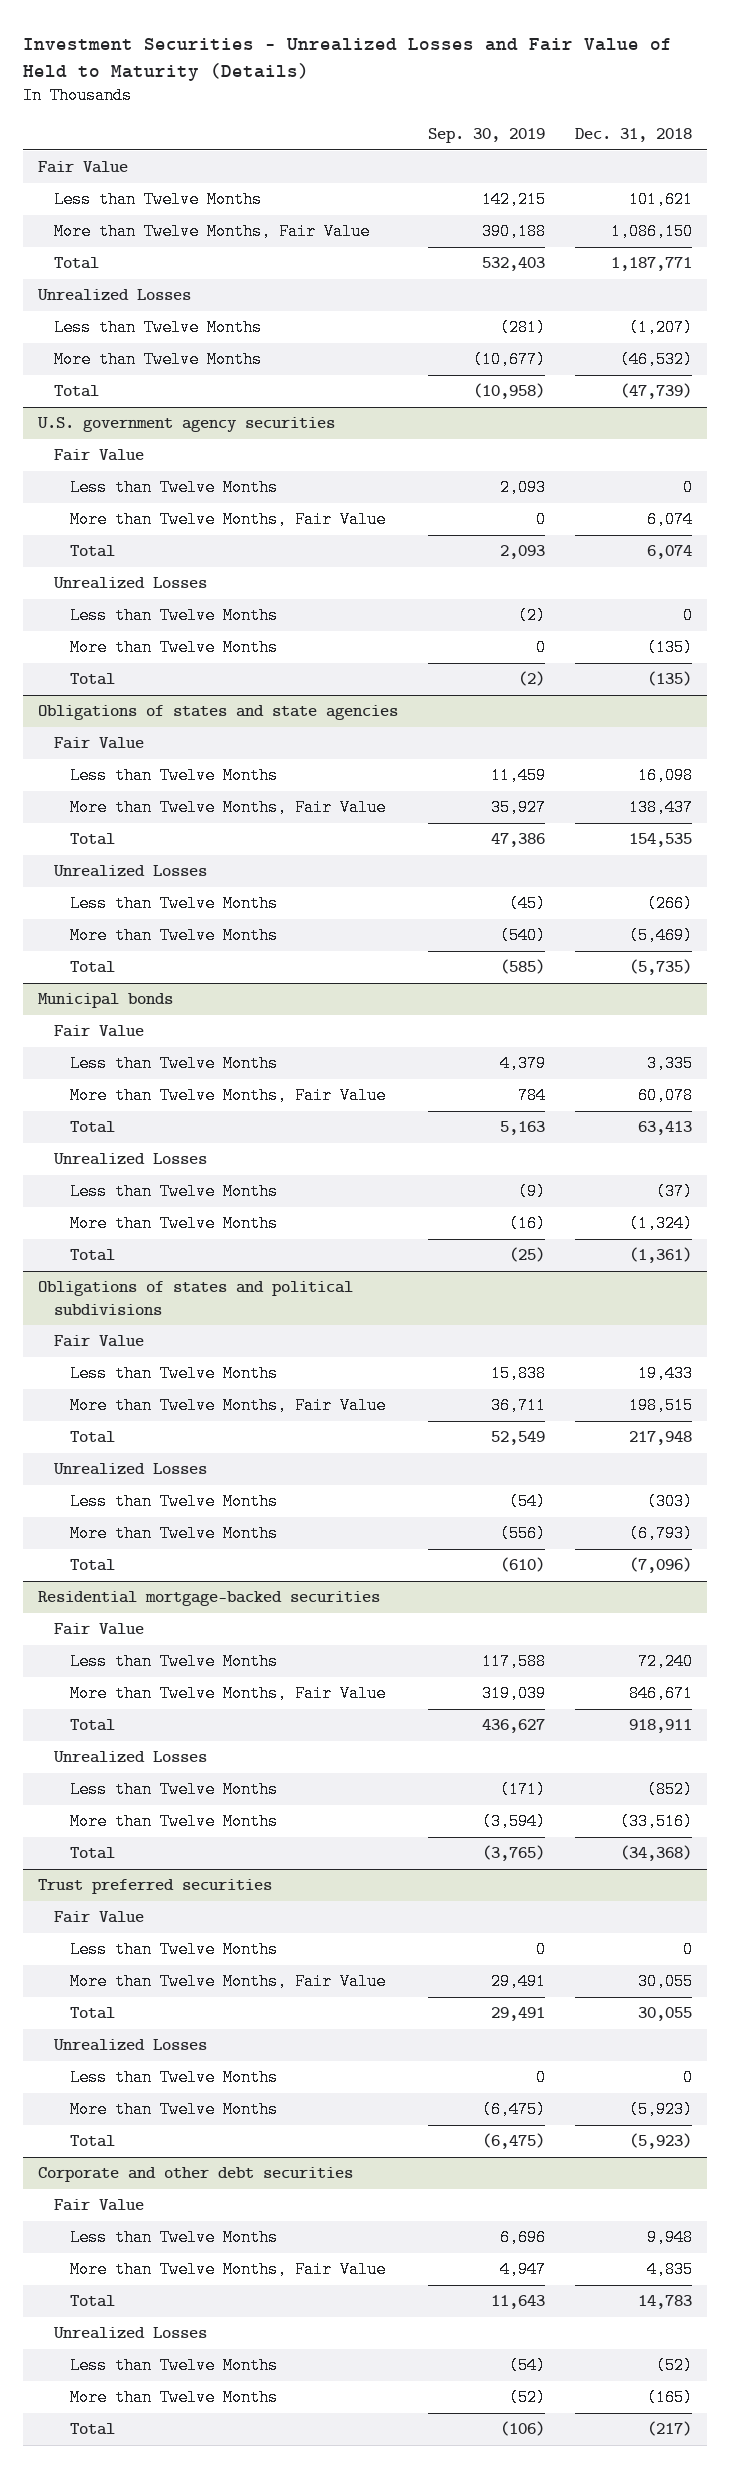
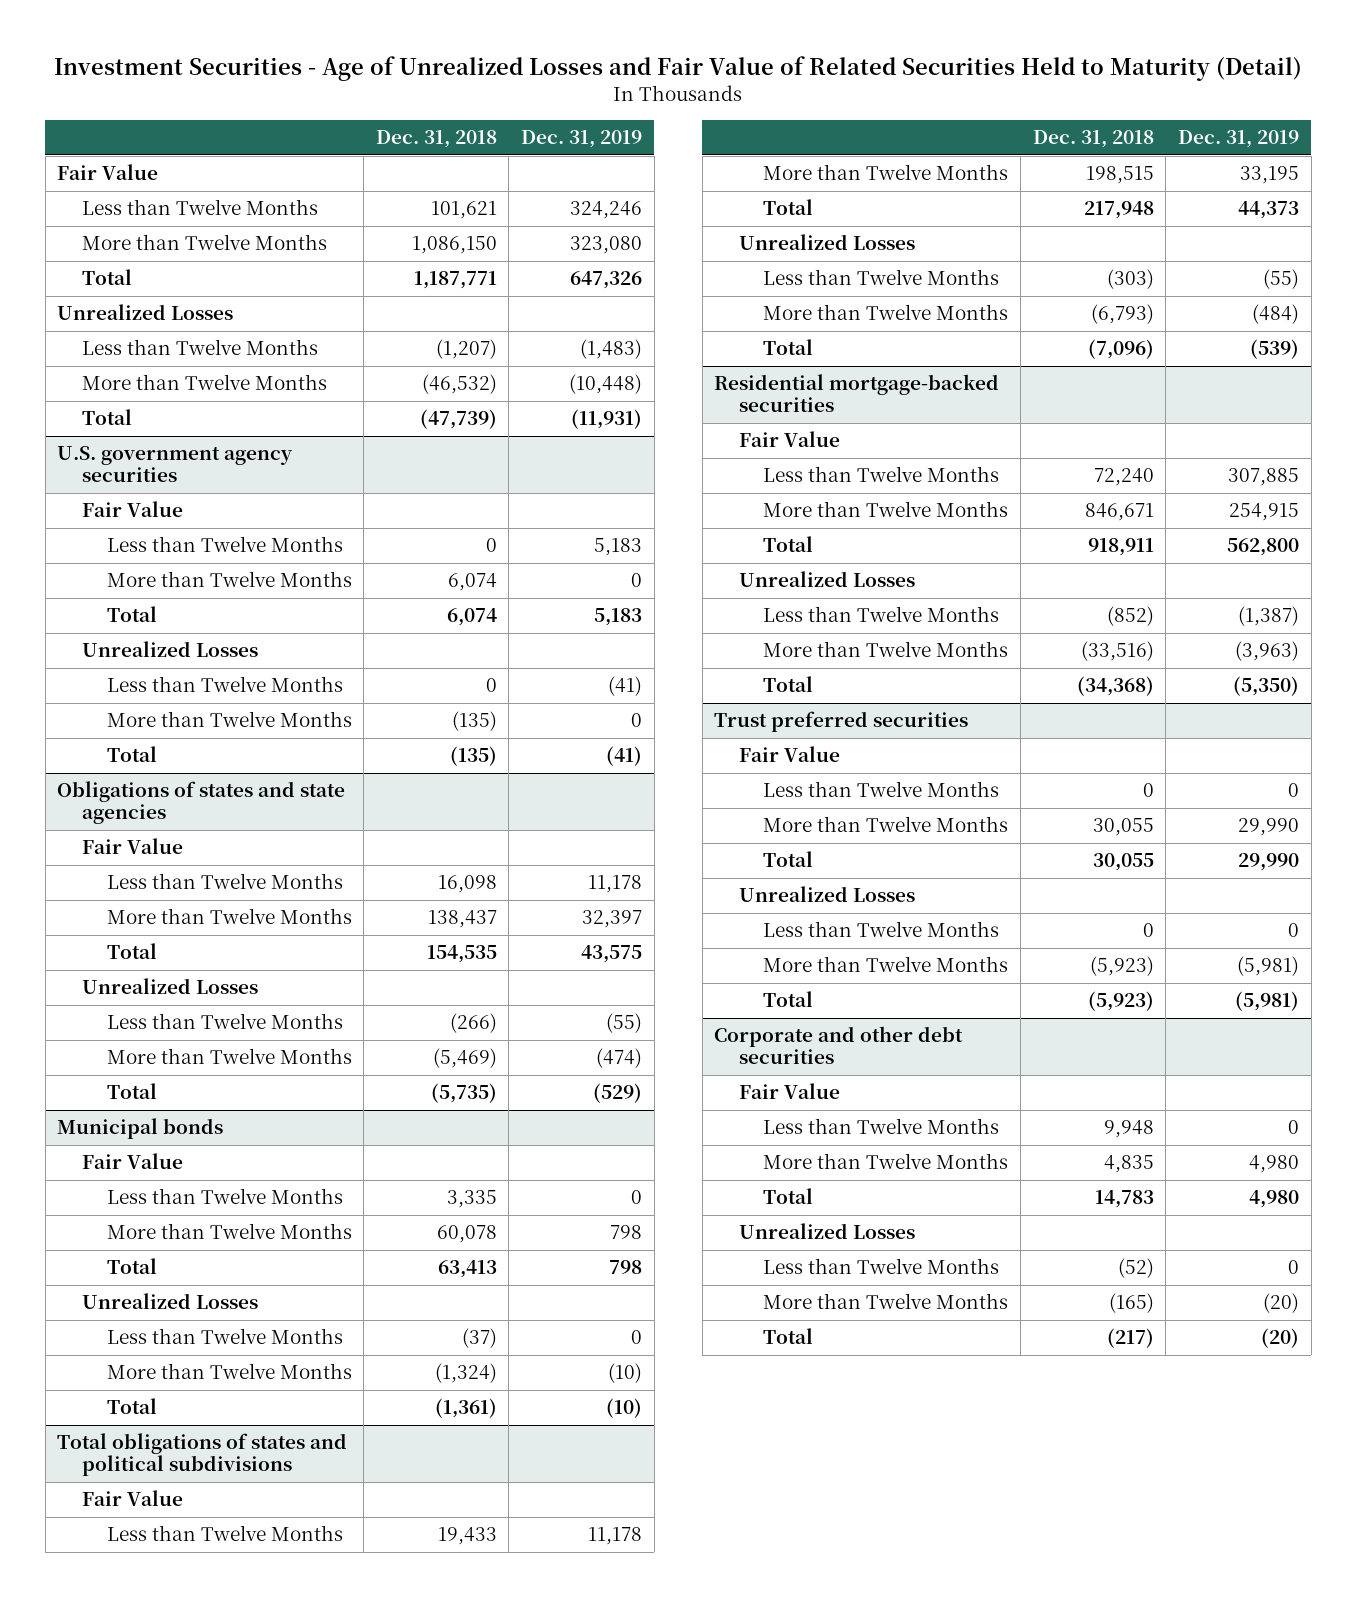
[22,37,672,81] Investment Securities - Unrealized Losses and Fair Value of Held to Maturity (Details) -> [54,55,1303,81] Investment Securities - Age of Unrealized Losses and Fair Value of Related Securities Held to Maturity (Detail)
[428,128,546,144] Sep. 30, 2019 -> none
none -> [521,130,643,149] Dec. 31, 2019
[53,223,370,241] More than Twelve Months, Fair Value -> [81,234,327,251] More than Twelve Months
[69,511,386,529] More than Twelve Months, Fair Value -> [106,571,352,588] More than Twelve Months
[69,799,386,817] More than Twelve Months, Fair Value -> [106,908,352,925] More than Twelve Months
[69,1087,386,1105] More than Twelve Months, Fair Value -> [106,1223,352,1240] More than Twelve Months
[37,1281,353,1315] Obligations of states and political subdivisions -> [57,1433,348,1477] Total obligations of states and political subdivisions
[69,1397,386,1415] More than Twelve Months, Fair Value -> [763,164,1009,181] More than Twelve Months
[69,1685,386,1703] More than Twelve Months, Fair Value -> [763,501,1009,518] More than Twelve Months
[69,1973,386,1991] More than Twelve Months, Fair Value -> [763,816,1009,833] More than Twelve Months
[69,2261,386,2279] More than Twelve Months, Fair Value -> [763,1153,1009,1170] More than Twelve Months

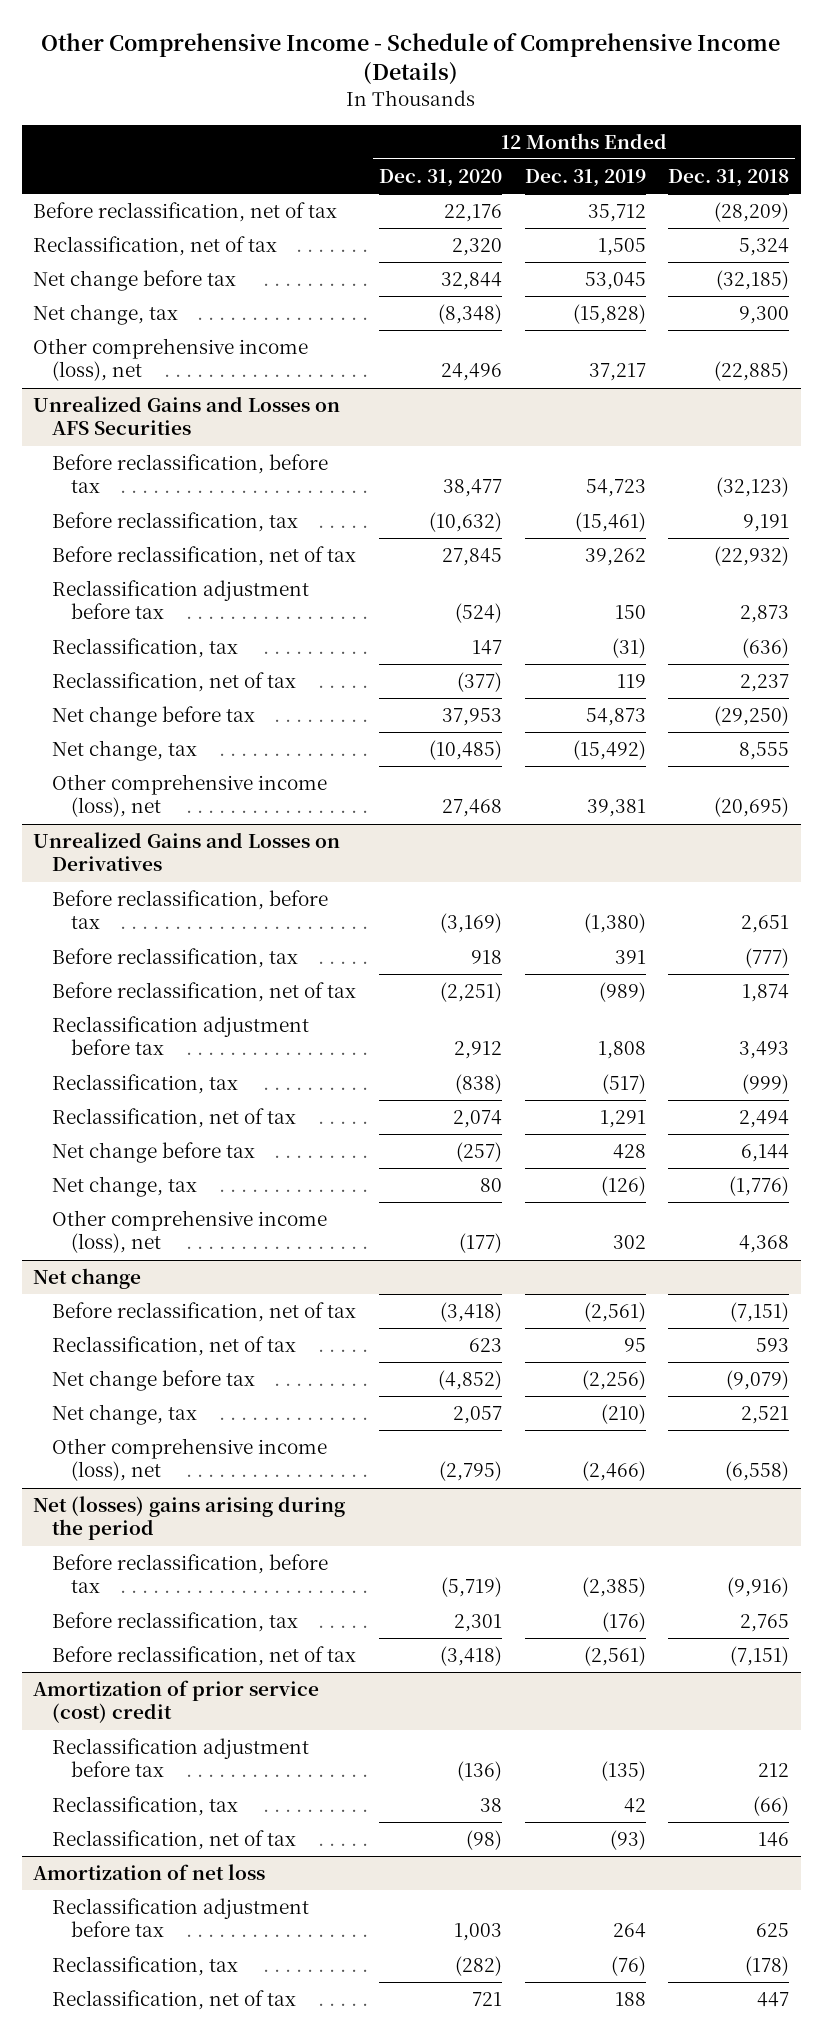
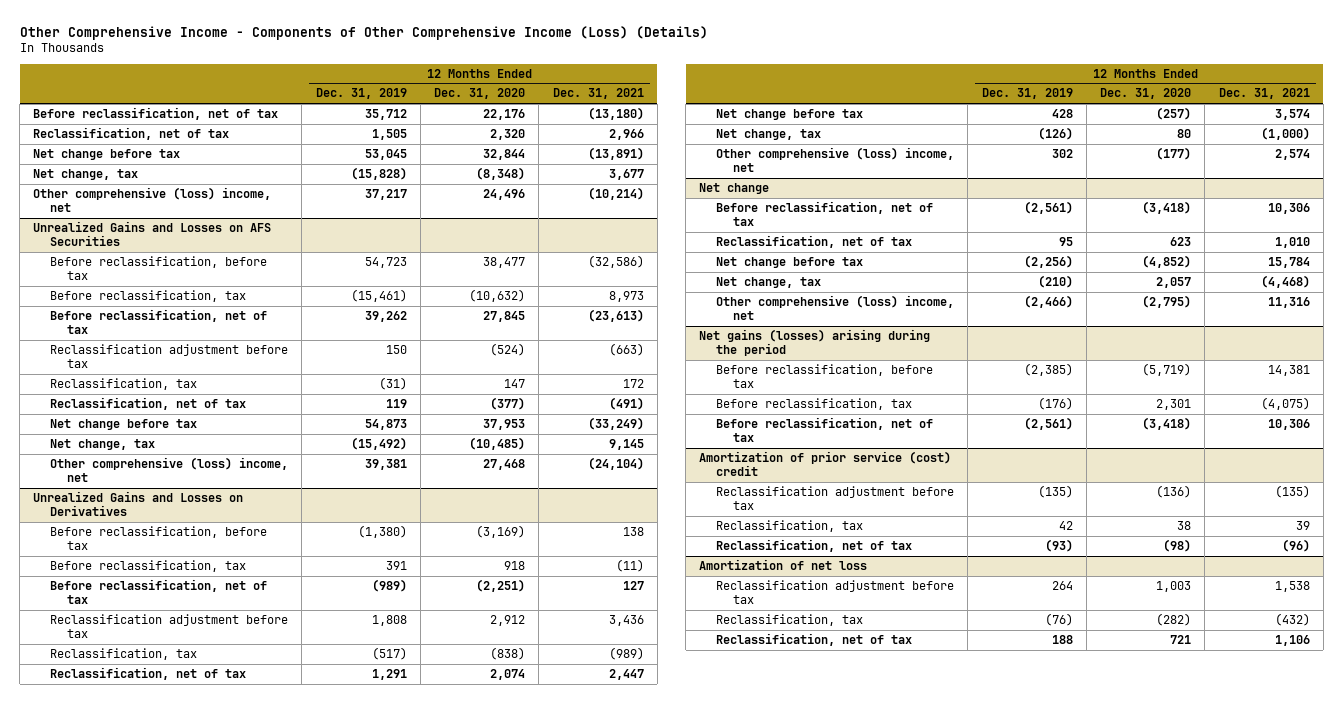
[41,33,781,86] Other Comprehensive Income - Schedule of Comprehensive Income (Details) -> [19,26,708,41] Other Comprehensive Income - Components of Other Comprehensive Income (Loss) (Details)
[668,169,790,188] Dec. 31, 2018 -> none
none -> [552,88,644,100] Dec. 31, 2021
[33,338,309,382] Other comprehensive income (loss), net -> [33,186,272,212] Other comprehensive (loss) income, net
[52,774,328,818] Other comprehensive income (loss), net -> [50,456,289,482] Other comprehensive (loss) income, net
[52,1210,328,1254] Other comprehensive income (loss), net -> [716,146,955,172] Other comprehensive (loss) income, net
[52,1438,328,1482] Other comprehensive income (loss), net -> [716,294,955,320] Other comprehensive (loss) income, net
[33,1496,346,1541] Net (losses) gains arising during the period -> [699,328,931,356] Net gains (losses) arising during the period

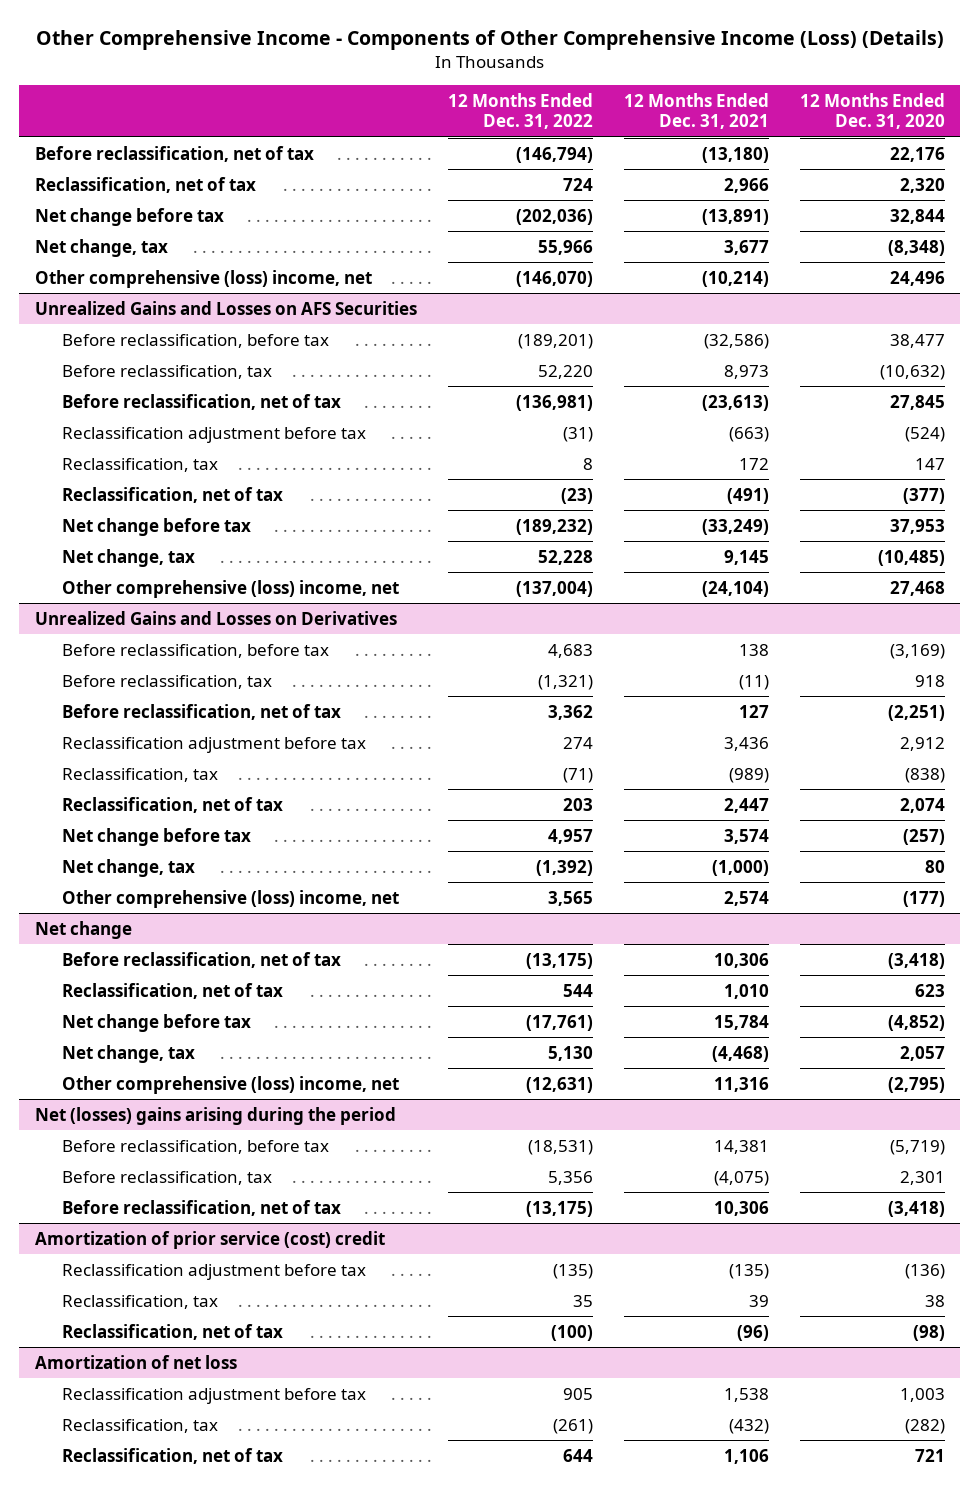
[315,88,407,100] Dec. 31, 2019 -> none
none -> [447,92,593,130] 12 Months Ended Dec. 31, 2022
[699,328,931,356] Net gains (losses) arising during the period -> [34,1106,396,1125] Net (losses) gains arising during the period

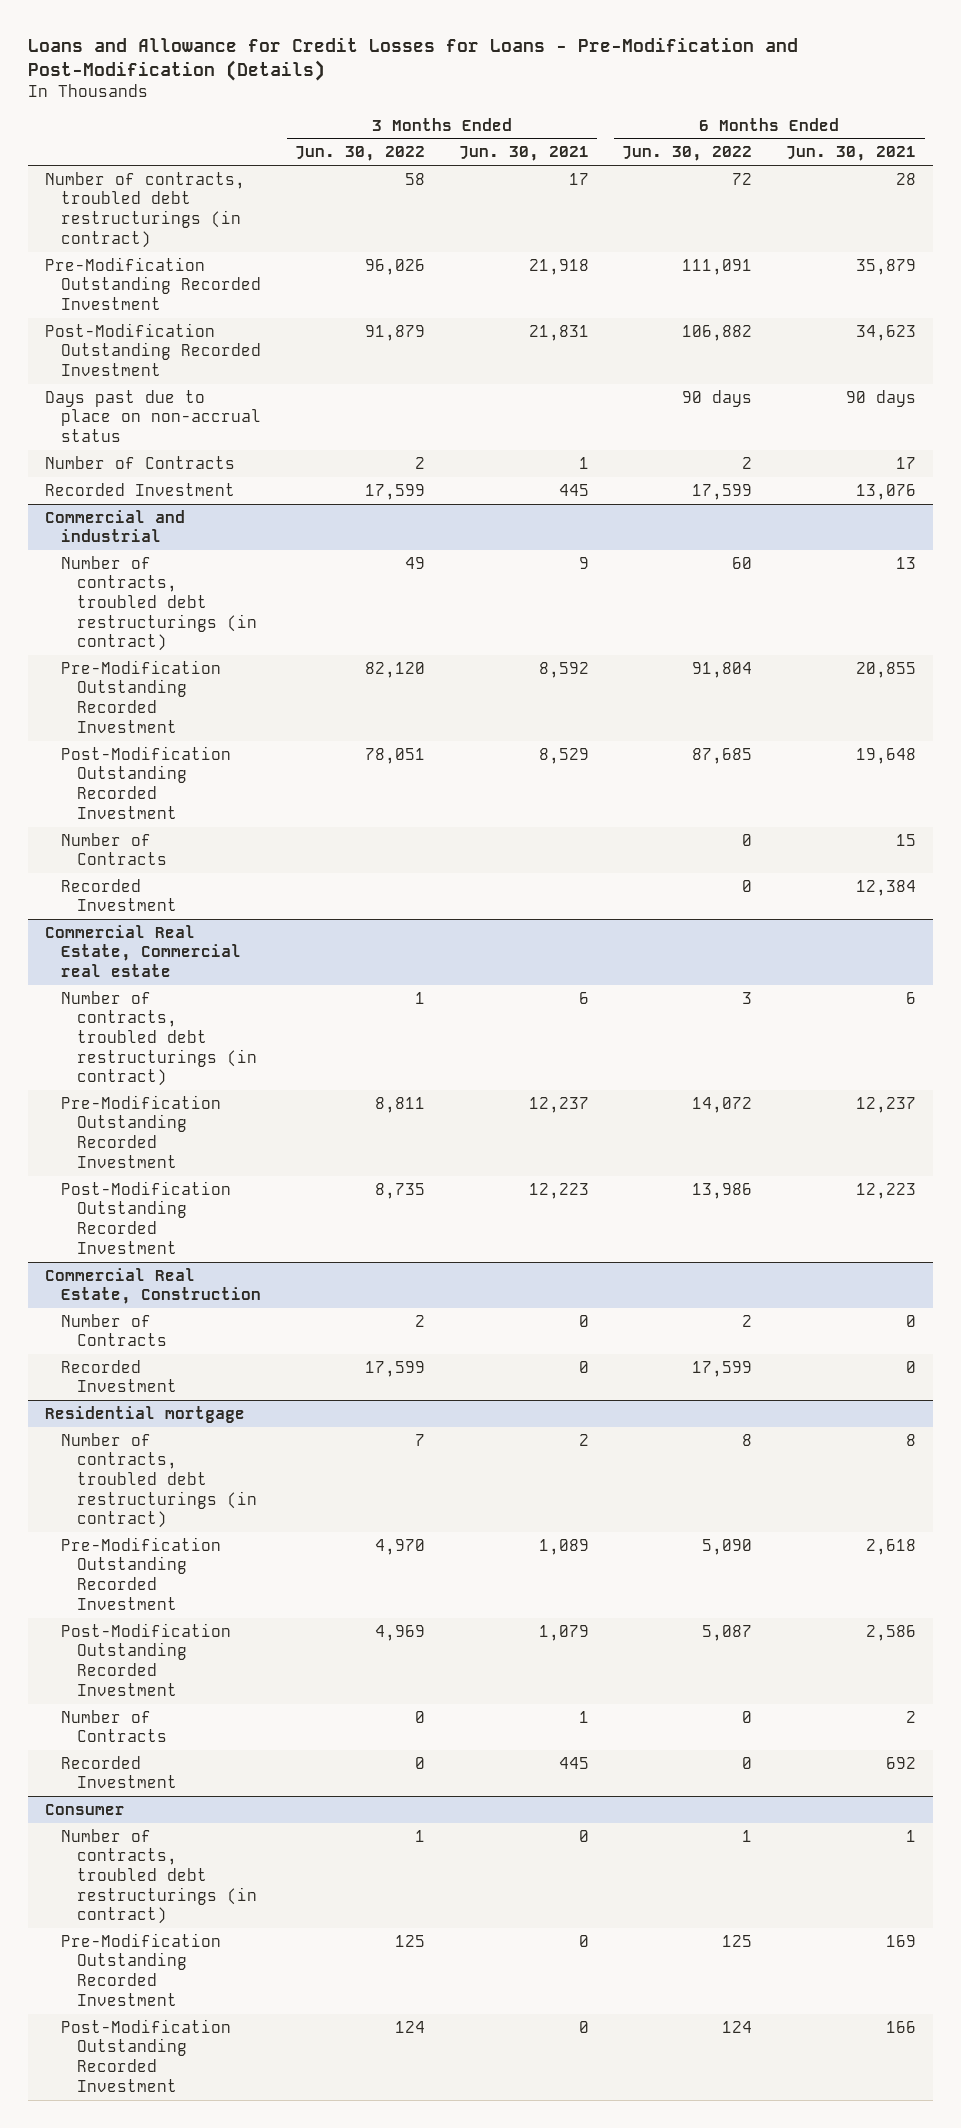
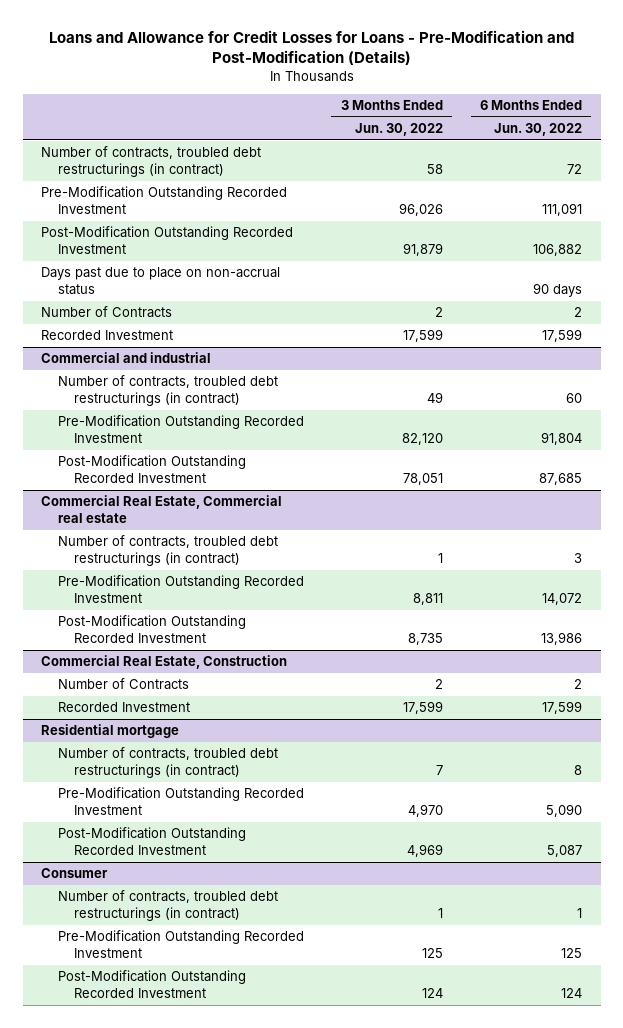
[458,146,589,162] Jun. 30, 2021 -> none
[786,146,917,162] Jun. 30, 2021 -> none
[61,832,168,866] Number of Contracts -> none
[61,878,178,912] Recorded Investment -> none
[61,1709,168,1743] Number of Contracts -> none
[61,1755,178,1789] Recorded Investment -> none

